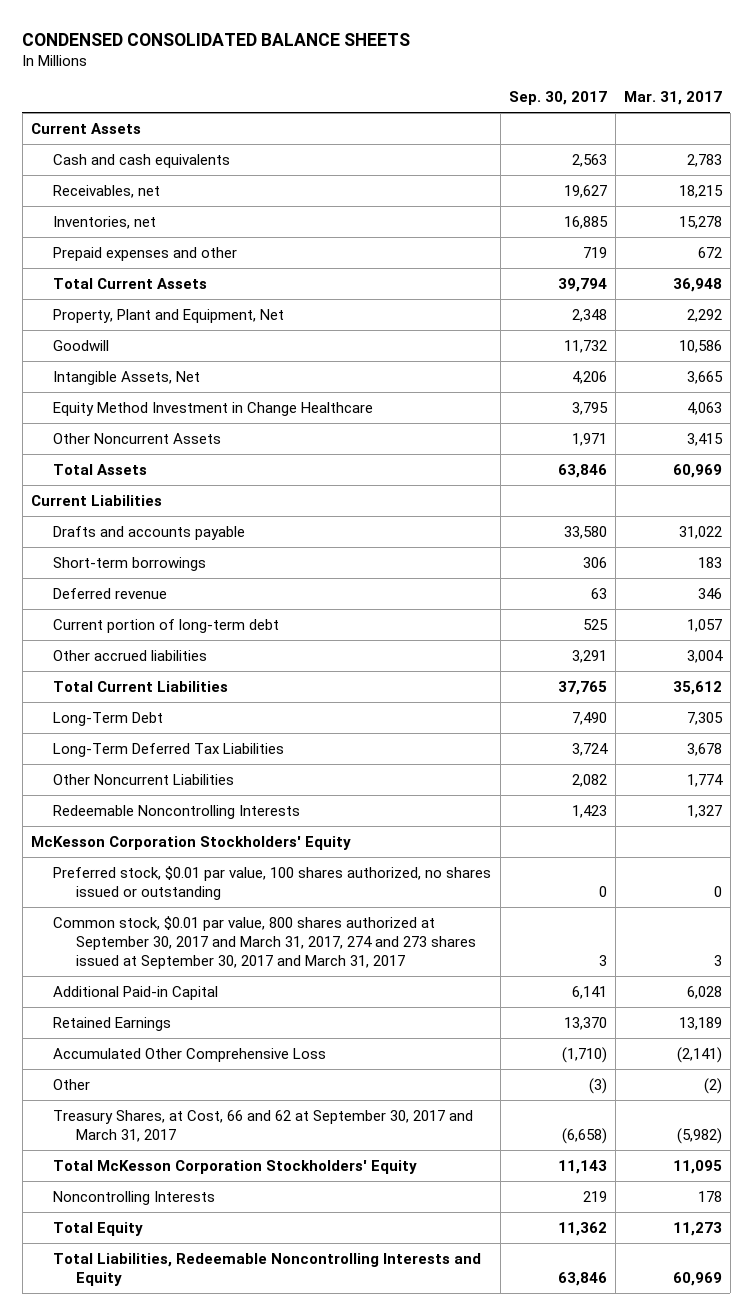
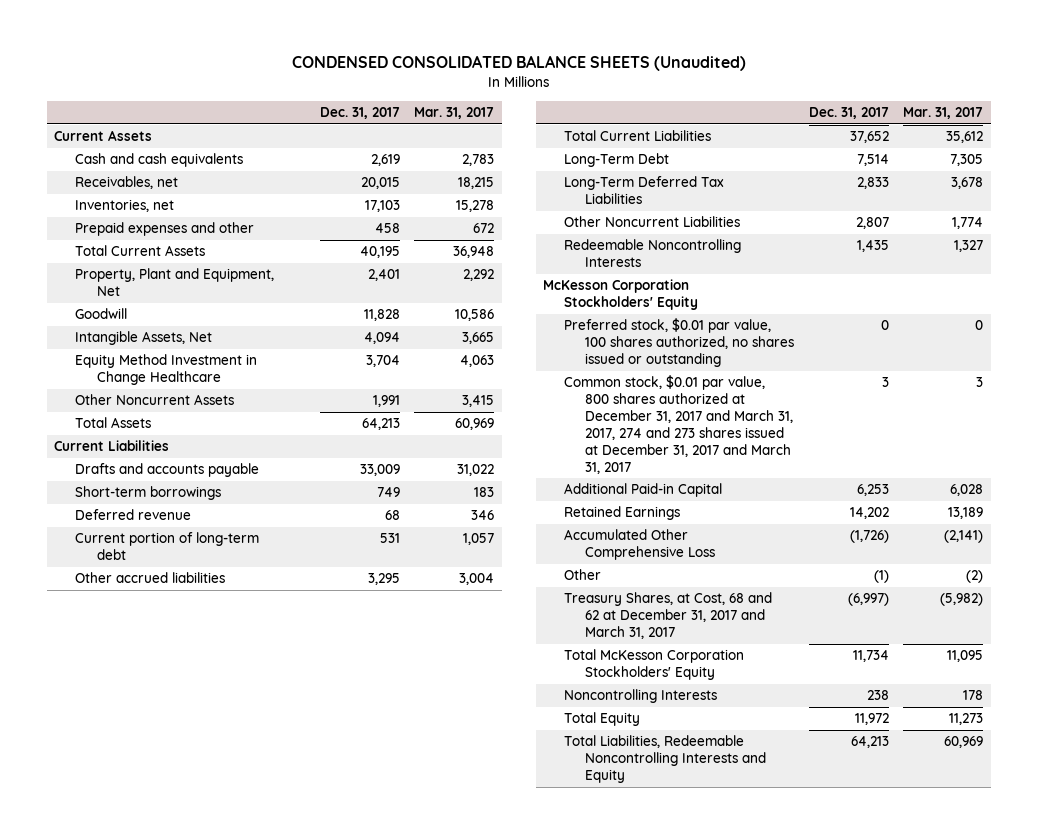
[22,32,411,46] CONDENSED CONSOLIDATED BALANCE SHEETS -> [291,55,746,72] CONDENSED CONSOLIDATED BALANCE SHEETS (Unaudited)
[508,90,607,105] Sep. 30, 2017 -> none
none -> [319,107,400,120] Dec. 31, 2017
[53,915,476,970] Common stock, $0.01 par value, 800 shares authorized at September 30, 2017 and March 31, 2017, 274 and 273 shares issued at September 30, 2017 and March 31, 2017 -> [564,375,794,474] Common stock, $0.01 par value, 800 shares authorized at December 31, 2017 and March 31, 2017, 274 and 273 shares issued at December 31, 2017 and March 31, 2017
[53,1109,474,1143] Treasury Shares, at Cost, 66 and 62 at September 30, 2017 and March 31, 2017 -> [564,592,773,640] Treasury Shares, at Cost, 68 and 62 at December 31, 2017 and March 31, 2017

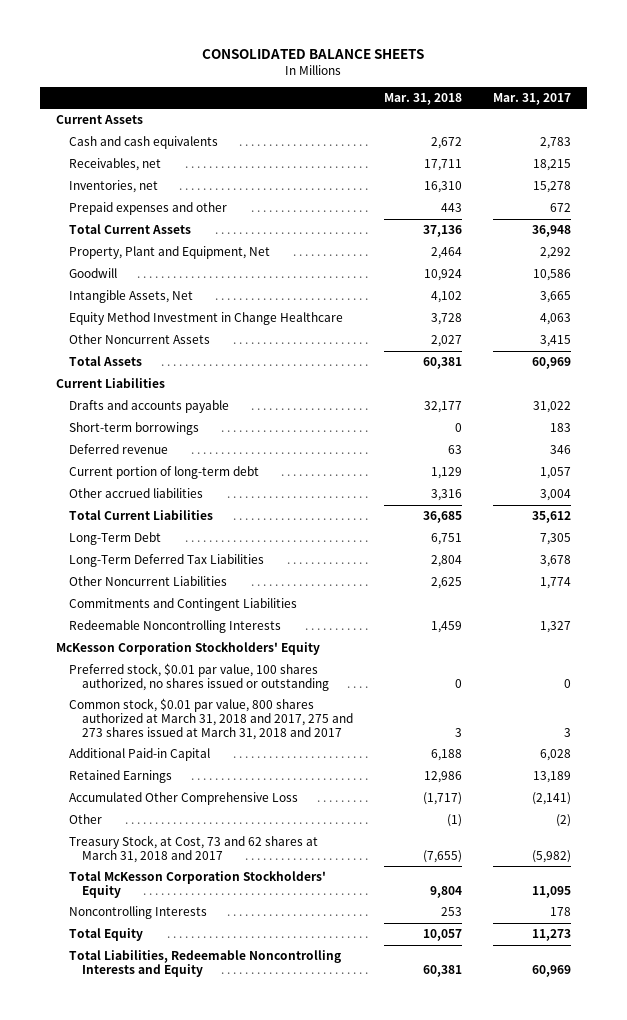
[291,55,746,72] CONDENSED CONSOLIDATED BALANCE SHEETS (Unaudited) -> [202,48,425,59] CONSOLIDATED BALANCE SHEETS
[319,107,400,120] Dec. 31, 2017 -> none
none -> [383,92,462,105] Mar. 31, 2018
none -> [68,598,297,612] Commitments and Contingent Liabilities
[564,375,794,474] Common stock, $0.01 par value, 800 shares authorized at December 31, 2017 and March 31, 2017, 274 and 273 shares issued at December 31, 2017 and March 31, 2017 -> [68,698,353,740] Common stock, $0.01 par value, 800 shares authorized at March 31, 2018 and 2017, 275 and 273 shares issued at March 31, 2018 and 2017
[564,592,773,640] Treasury Shares, at Cost, 68 and 62 at December 31, 2017 and March 31, 2017 -> [68,835,318,863] Treasury Stock, at Cost, 73 and 62 shares at March 31, 2018 and 2017

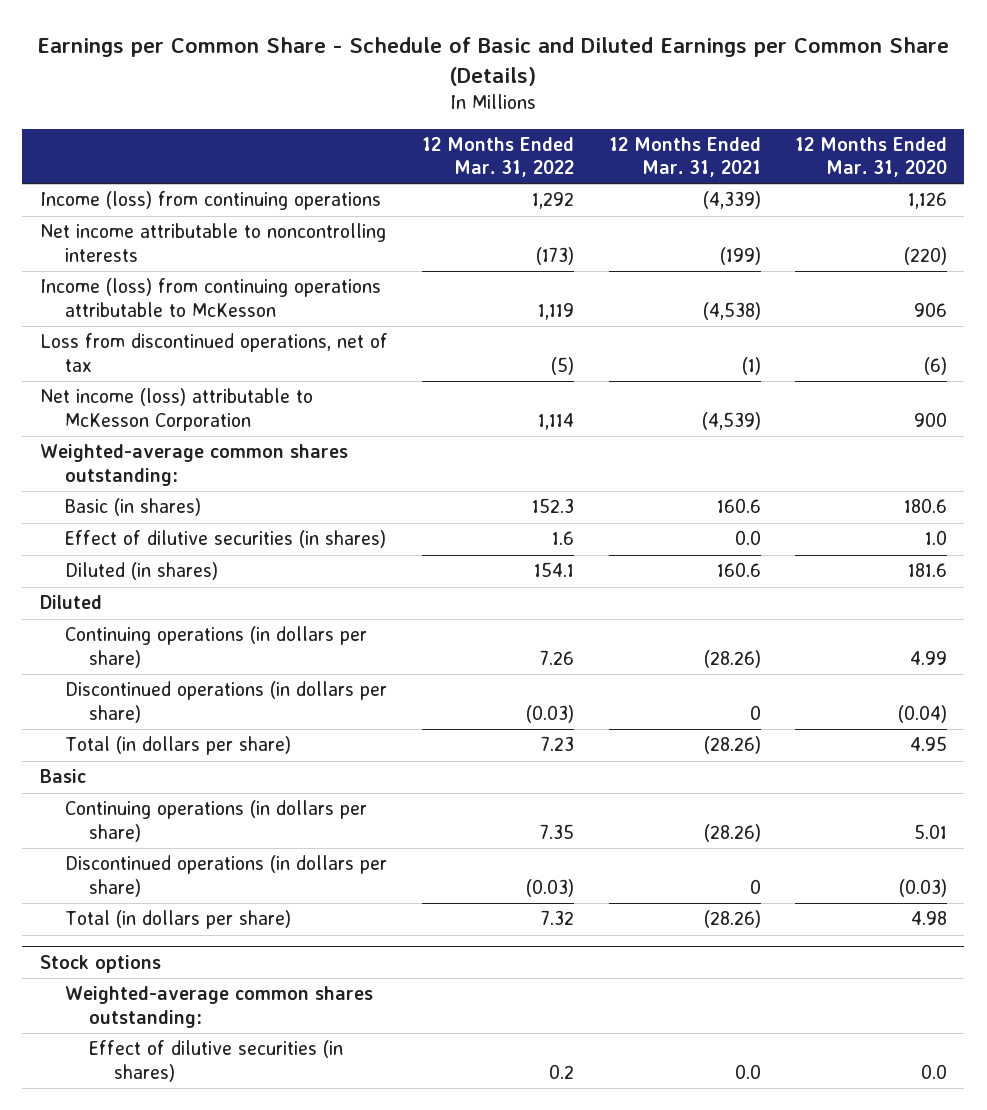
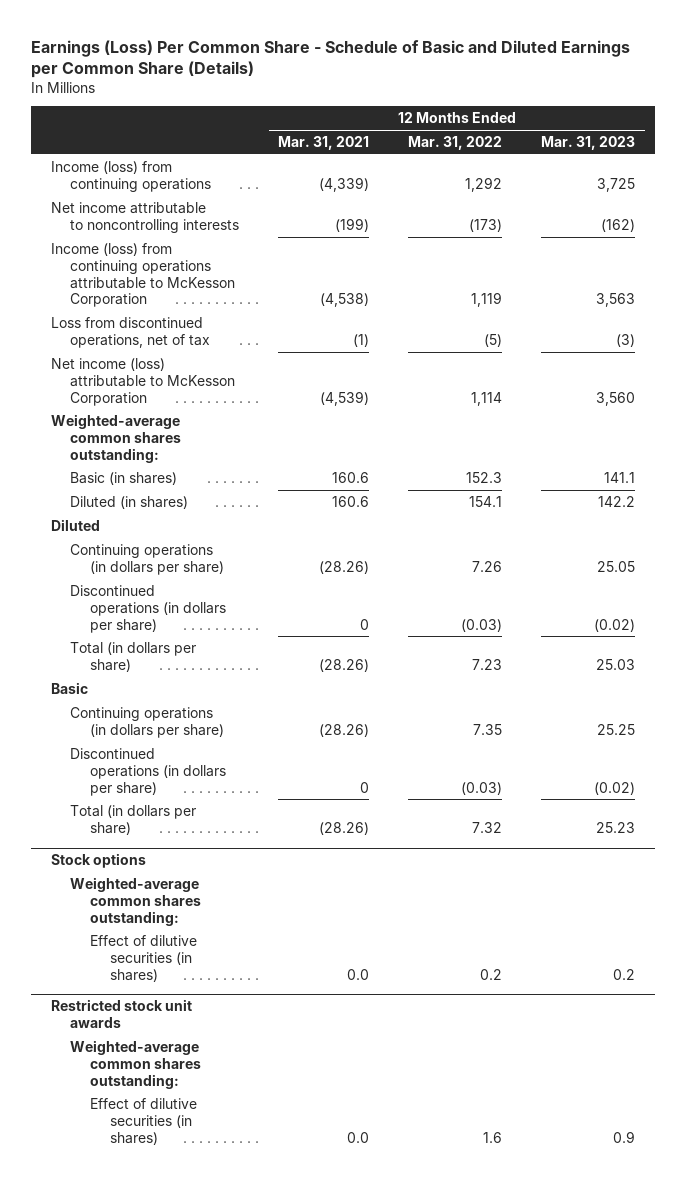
[37,36,950,86] Earnings per Common Share - Schedule of Basic and Diluted Earnings per Common Share (Details) -> [31,39,631,78] Earnings (Loss) Per Common Share - Schedule of Basic and Diluted Earnings per Common Share (Details)
[794,137,947,178] 12 Months Ended Mar. 31, 2020 -> none
none -> [541,136,636,151] Mar. 31, 2023
[39,278,381,317] Income (loss) from continuing operations attributable to McKesson -> [50,242,236,308] Income (loss) from continuing operations attributable to McKesson Corporation
[64,530,386,549] Effect of dilutive securities (in shares) -> none
none -> [50,999,192,1029] Restricted stock unit awards
none -> [70,1039,202,1089] Weighted-average common shares outstanding:
none -> [90,1097,198,1145] Effect of dilutive securities (in shares)

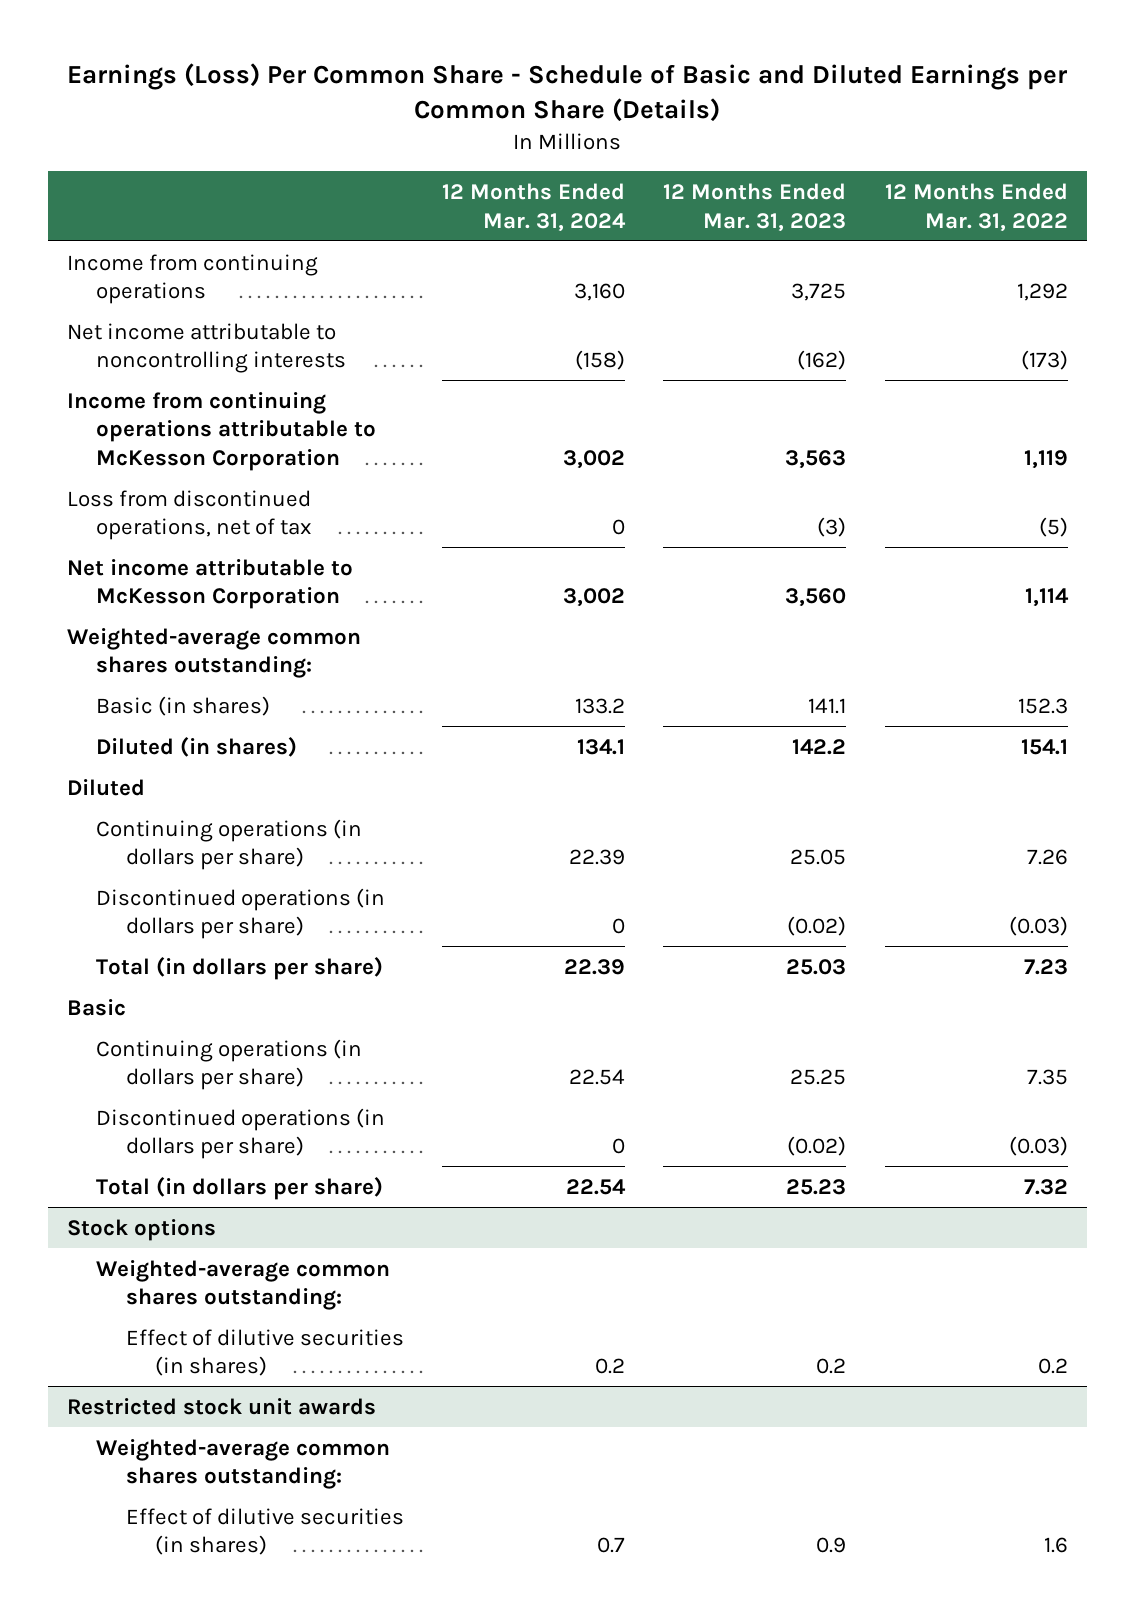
[278,136,370,151] Mar. 31, 2021 -> none
none -> [442,182,627,232] 12 Months Ended Mar. 31, 2024
[50,160,212,192] Income (loss) from continuing operations -> [67,253,319,305] Income from continuing operations
[50,242,236,308] Income (loss) from continuing operations attributable to McKesson Corporation -> [67,391,377,471] Income from continuing operations attributable to McKesson Corporation
[50,357,236,406] Net income (loss) attributable to McKesson Corporation -> [67,558,354,610] Net income attributable to McKesson Corporation

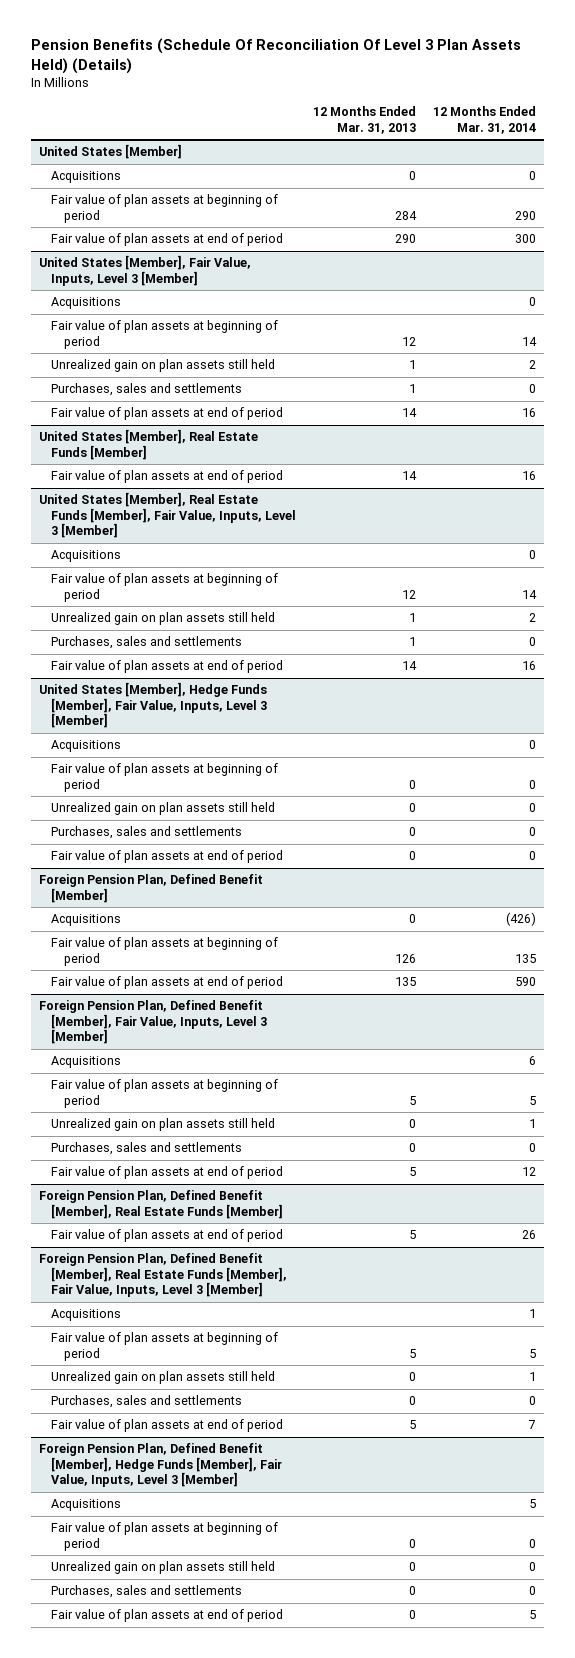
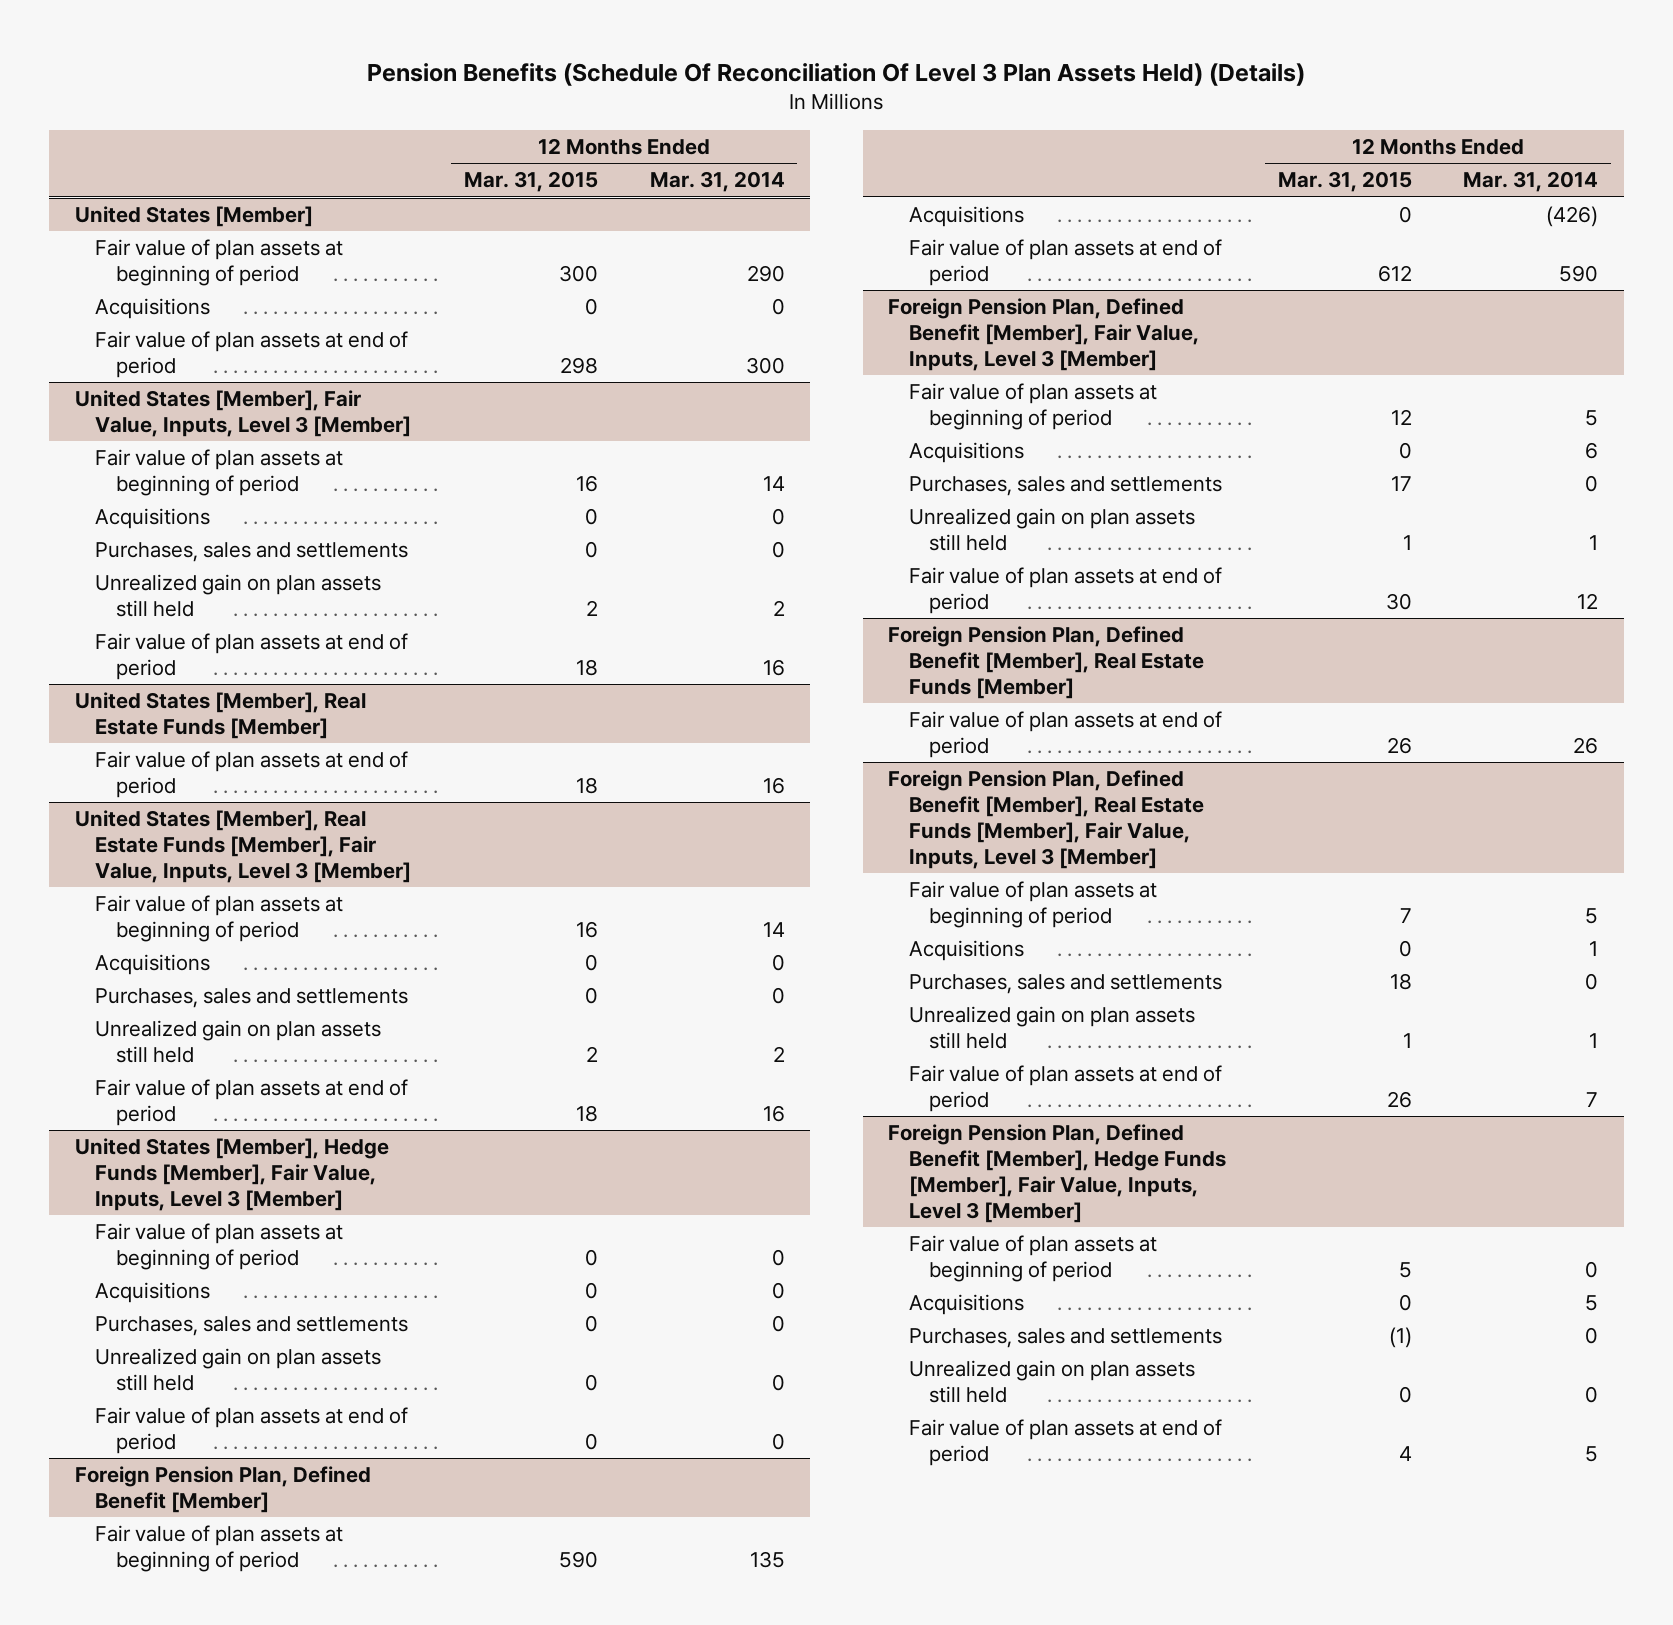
[312,106,416,134] 12 Months Ended Mar. 31, 2013 -> none
none -> [463,171,598,193] Mar. 31, 2015
[51,171,122,184] Acquisitions -> [95,298,211,320] Acquisitions
[51,297,122,310] Acquisitions -> [95,508,211,530] Acquisitions
[51,359,276,373] Unrealized gain on plan assets still held -> [95,574,382,617] Unrealized gain on plan assets still held
[51,550,122,563] Acquisitions -> [95,954,211,976] Acquisitions
[51,612,276,626] Unrealized gain on plan assets still held -> [95,1020,382,1063] Unrealized gain on plan assets still held
[51,740,122,753] Acquisitions -> [95,1282,211,1304] Acquisitions
[51,802,276,816] Unrealized gain on plan assets still held -> [95,1348,382,1391] Unrealized gain on plan assets still held
[51,914,122,927] Acquisitions -> [908,206,1024,228] Acquisitions
[51,1056,122,1069] Acquisitions -> [908,442,1024,464] Acquisitions
[51,1118,276,1132] Unrealized gain on plan assets still held -> [908,508,1195,551] Unrealized gain on plan assets still held
[51,1309,122,1322] Acquisitions -> [908,940,1024,962] Acquisitions
[51,1371,276,1385] Unrealized gain on plan assets still held -> [908,1006,1195,1049] Unrealized gain on plan assets still held
[51,1499,122,1512] Acquisitions -> [908,1294,1024,1316] Acquisitions
[51,1561,276,1575] Unrealized gain on plan assets still held -> [908,1360,1195,1403] Unrealized gain on plan assets still held

